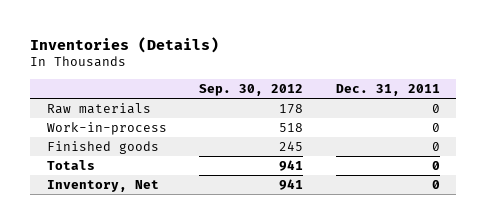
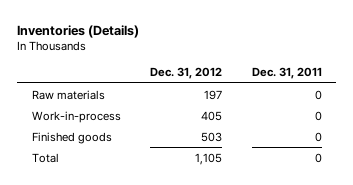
[199,83,304,96] Sep. 30, 2012 -> none
none -> [150,67,223,80] Dec. 31, 2012
[46,160,95,171] Totals -> none
[46,180,159,193] Inventory, Net -> [31,152,59,163] Total

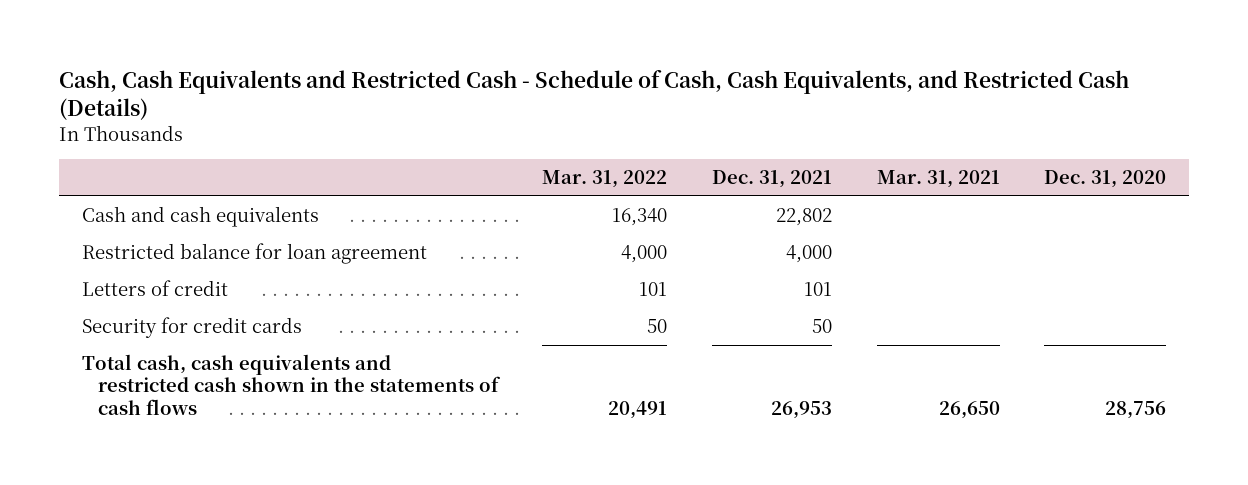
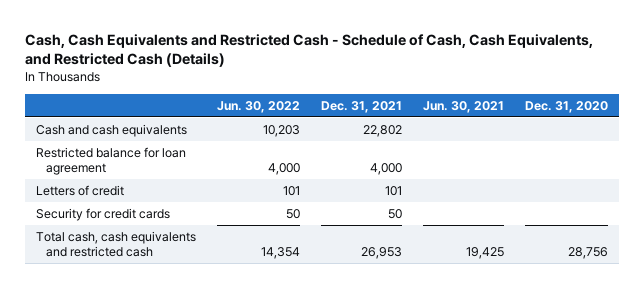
[542,170,668,189] Mar. 31, 2022 -> none
[876,170,1000,189] Mar. 31, 2021 -> none
none -> [216,100,300,113] Jun. 30, 2022
none -> [423,100,505,113] Jun. 30, 2021
[81,353,501,415] Total cash, cash equivalents and restricted cash shown in the statements of cash flows -> [35,230,196,257] Total cash, cash equivalents and restricted cash

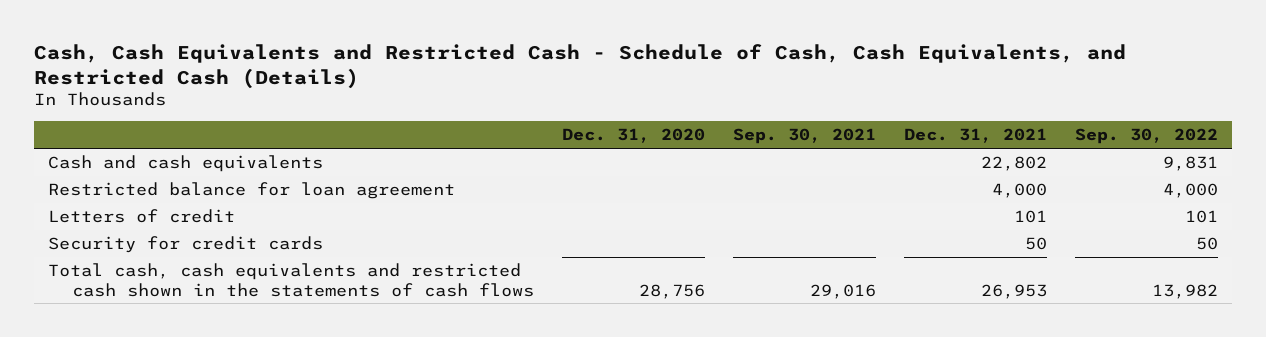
[216,100,300,113] Jun. 30, 2022 -> none
[423,100,505,113] Jun. 30, 2021 -> none
none -> [732,128,876,145] Sep. 30, 2021
none -> [1074,128,1218,145] Sep. 30, 2022
[35,230,196,257] Total cash, cash equivalents and restricted cash -> [48,262,534,297] Total cash, cash equivalents and restricted cash shown in the statements of cash flows

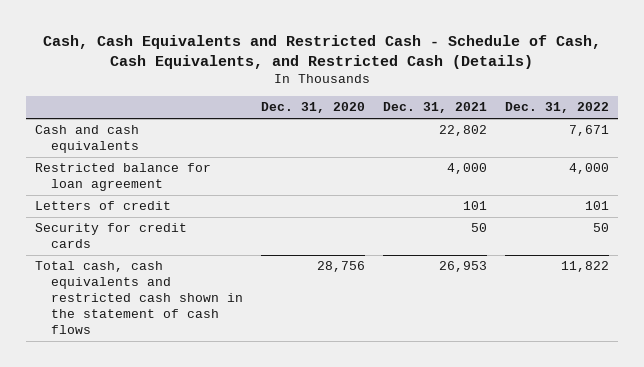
[732,128,876,145] Sep. 30, 2021 -> none
[1074,128,1218,145] Sep. 30, 2022 -> none
none -> [505,102,610,114] Dec. 31, 2022
[48,262,534,297] Total cash, cash equivalents and restricted cash shown in the statements of cash flows -> [35,261,243,335] Total cash, cash equivalents and restricted cash shown in the statement of cash flows

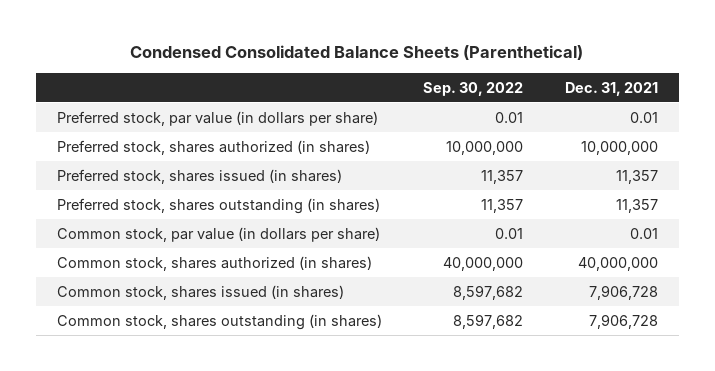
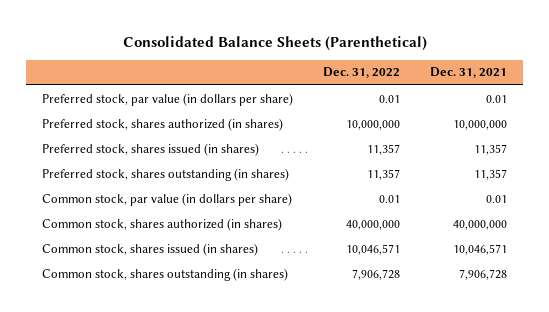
[130,45,584,61] Condensed Consolidated Balance Sheets (Parenthetical) -> [122,35,427,51] Consolidated Balance Sheets (Parenthetical)
[423,81,524,96] Sep. 30, 2022 -> none
none -> [323,67,401,79] Dec. 31, 2022
[588,284,658,300] 7,906,728 -> [453,243,508,255] 10,046,571

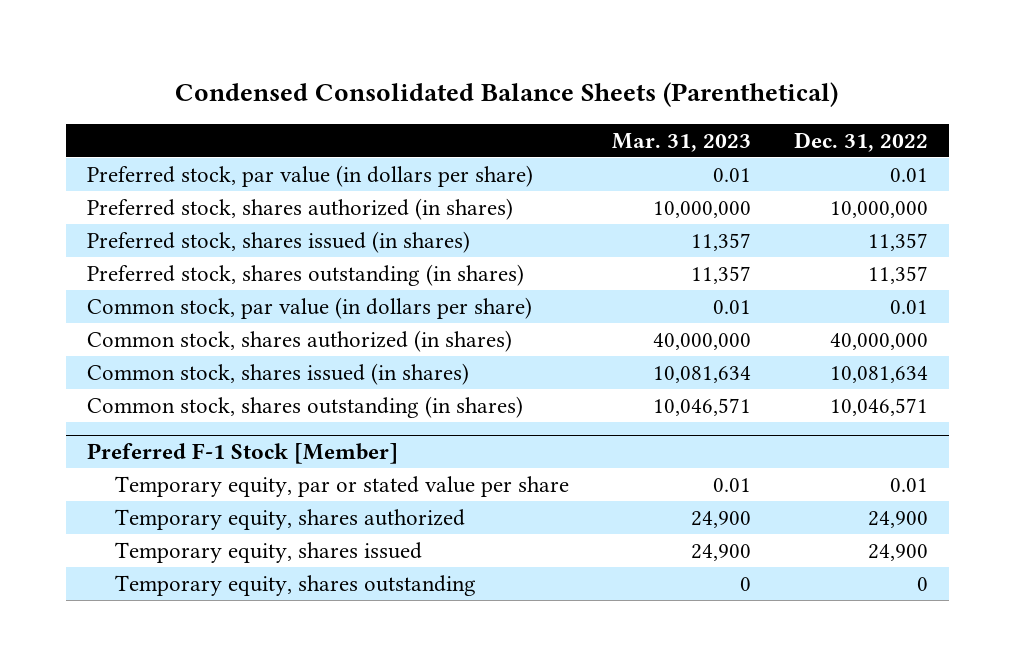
[122,35,427,51] Consolidated Balance Sheets (Parenthetical) -> [175,82,839,108] Condensed Consolidated Balance Sheets (Parenthetical)
[430,67,508,79] Dec. 31, 2021 -> none
none -> [611,133,751,153] Mar. 31, 2023
[346,243,401,255] 10,046,571 -> [829,365,928,383] 10,081,634
[352,268,401,280] 7,906,728 -> [829,397,928,416] 10,046,571
none -> [87,443,399,465] Preferred F-1 Stock [Member]
none -> [114,475,569,497] Temporary equity, par or stated value per share
none -> [114,508,465,530] Temporary equity, shares authorized
none -> [114,541,422,563] Temporary equity, shares issued
none -> [114,574,476,596] Temporary equity, shares outstanding

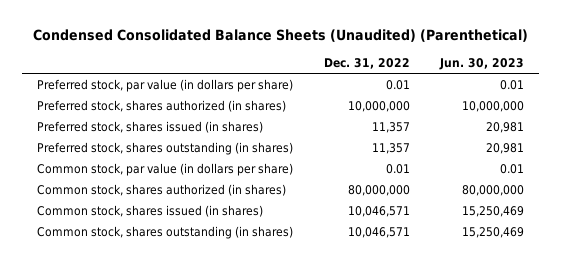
[175,82,839,108] Condensed Consolidated Balance Sheets (Parenthetical) -> [32,29,528,43] Condensed Consolidated Balance Sheets (Unaudited) (Parenthetical)
[611,133,751,153] Mar. 31, 2023 -> none
none -> [438,57,524,70] Jun. 30, 2023
[829,332,928,350] 40,000,000 -> [347,184,410,196] 80,000,000
[829,365,928,383] 10,081,634 -> [347,205,410,217] 10,046,571
[87,443,399,465] Preferred F-1 Stock [Member] -> none
[114,475,569,497] Temporary equity, par or stated value per share -> none
[114,508,465,530] Temporary equity, shares authorized -> none
[114,541,422,563] Temporary equity, shares issued -> none
[114,574,476,596] Temporary equity, shares outstanding -> none

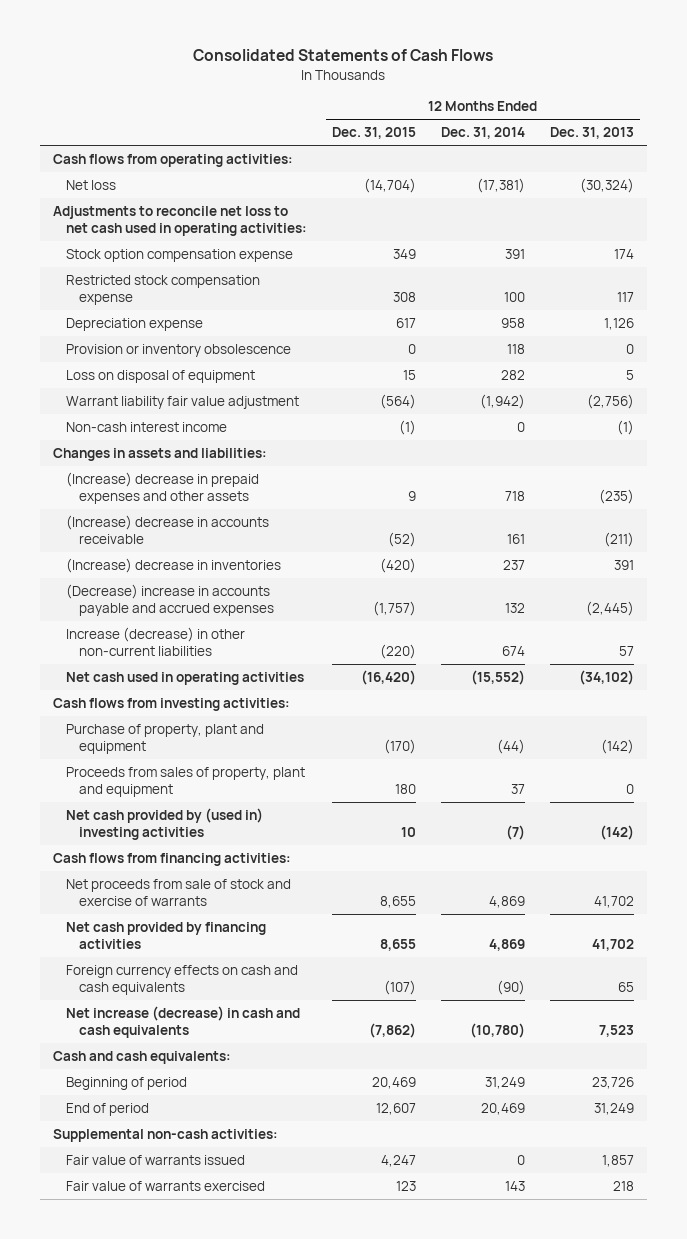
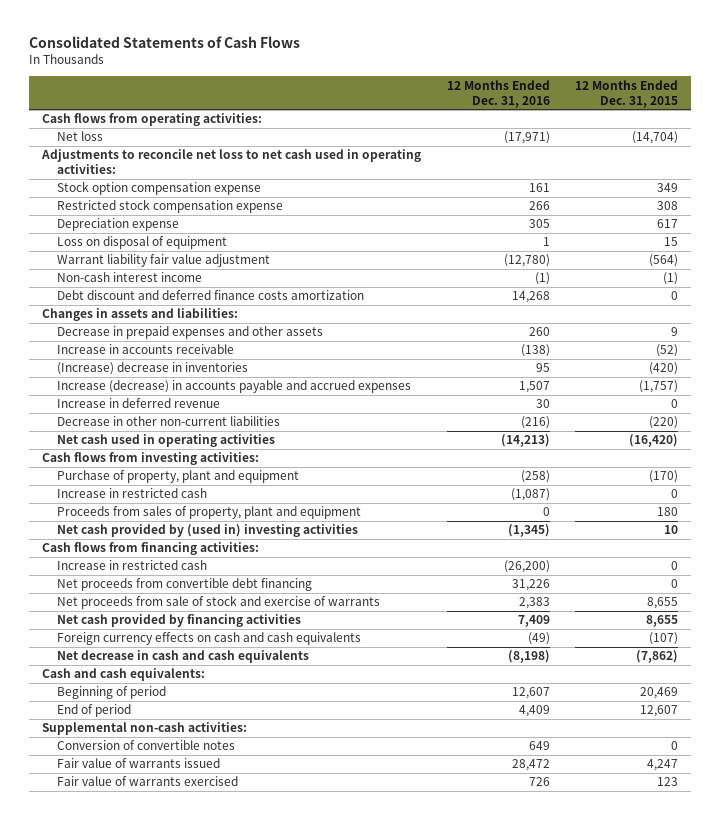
[441,127,526,140] Dec. 31, 2014 -> none
[550,127,635,140] Dec. 31, 2013 -> none
none -> [446,79,550,108] 12 Months Ended Dec. 31, 2016
[65,343,291,357] Provision or inventory obsolescence -> none
none -> [56,290,364,301] Debt discount and deferred finance costs amortization
[65,471,259,505] (Increase) decrease in prepaid expenses and other assets -> [56,326,323,340] Decrease in prepaid expenses and other assets
[65,514,269,545] (Increase) decrease in accounts receivable -> [56,344,234,355] Increase in accounts receivable
[65,583,275,617] (Decrease) increase in accounts payable and accrued expenses -> [56,380,411,394] Increase (decrease) in accounts payable and accrued expenses
none -> [56,398,220,409] Increase in deferred revenue
[65,626,245,657] Increase (decrease) in other non-current liabilities -> [56,416,280,427] Decrease in other non-current liabilities
none -> [56,488,207,499] Increase in restricted cash
none -> [56,560,207,571] Increase in restricted cash
none -> [56,578,312,592] Net proceeds from convertible debt financing
[65,1005,300,1039] Net increase (decrease) in cash and cash equivalents -> [56,650,309,664] Net decrease in cash and cash equivalents
none -> [56,740,235,751] Conversion of convertible notes

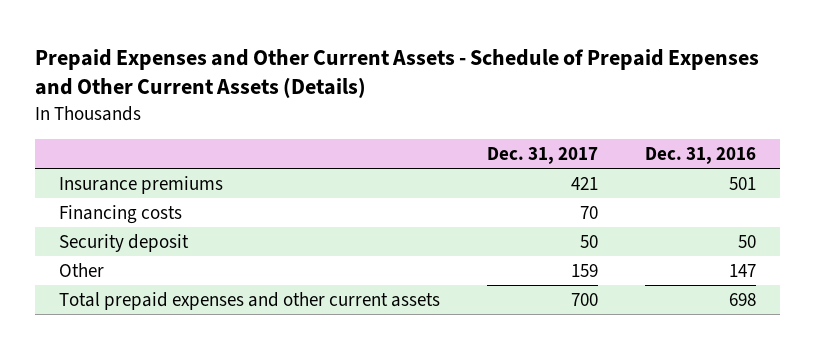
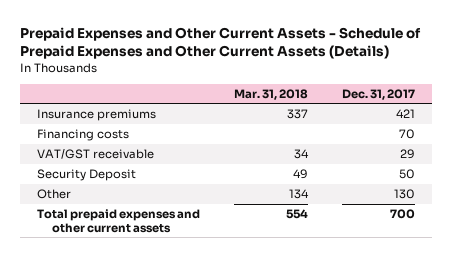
[645,146,757,164] Dec. 31, 2016 -> none
none -> [234,88,309,100] Mar. 31, 2018
none -> [37,149,155,160] VAT/GST receivable
[58,233,189,252] Security deposit -> [37,169,137,182] Security Deposit
[571,263,599,277] 159 -> [394,189,416,200] 130

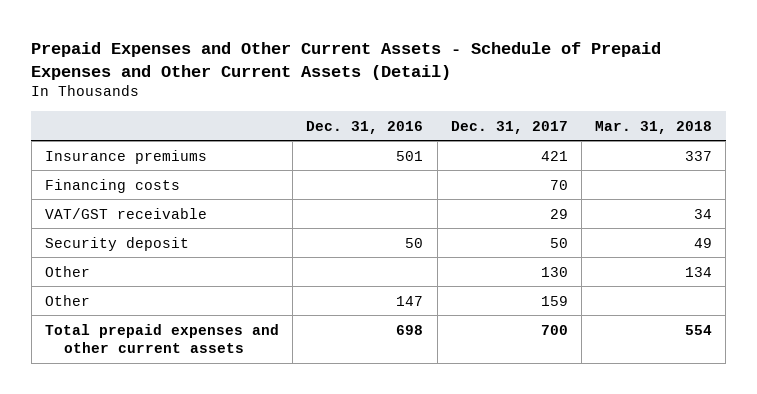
[20,27,422,60] Prepaid Expenses and Other Current Assets - Schedule of Prepaid Expenses and Other Current Assets (Details) -> [31,42,662,80] Prepaid Expenses and Other Current Assets - Schedule of Prepaid Expenses and Other Current Assets (Detail)
none -> [306,120,424,134] Dec. 31, 2016
[37,169,137,182] Security Deposit -> [45,236,190,251] Security deposit
none -> [45,294,91,306] Other

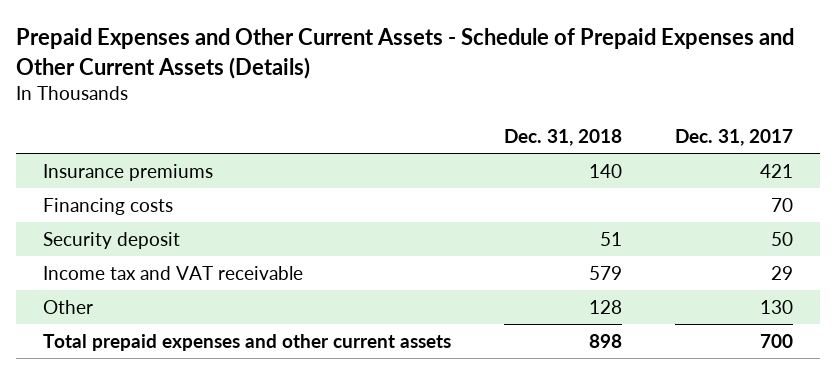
[31,42,662,80] Prepaid Expenses and Other Current Assets - Schedule of Prepaid Expenses and Other Current Assets (Detail) -> [16,28,795,79] Prepaid Expenses and Other Current Assets - Schedule of Prepaid Expenses and Other Current Assets (Details)
[306,120,424,134] Dec. 31, 2016 -> none
[595,120,713,134] Mar. 31, 2018 -> none
none -> [503,128,622,146] Dec. 31, 2018
[45,207,208,219] VAT/GST receivable -> none
none -> [42,266,303,281] Income tax and VAT receivable
[45,294,91,306] Other -> none

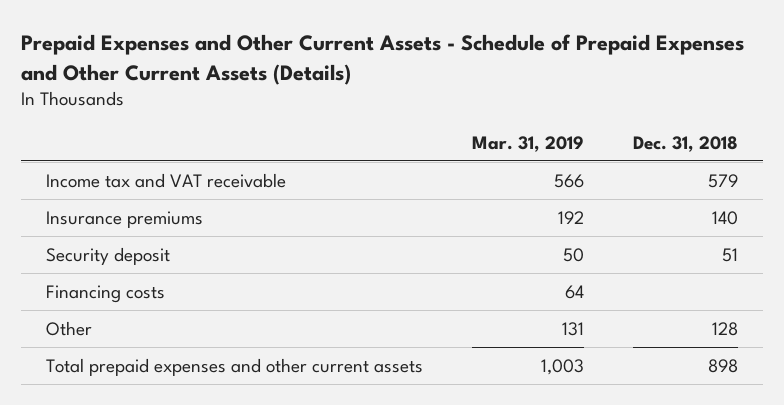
[675,128,794,146] Dec. 31, 2017 -> none
none -> [471,135,584,152] Mar. 31, 2019
[42,266,303,281] Income tax and VAT receivable -> [45,172,286,188] Income tax and VAT receivable
[42,198,173,216] Financing costs -> [45,284,165,303] Financing costs

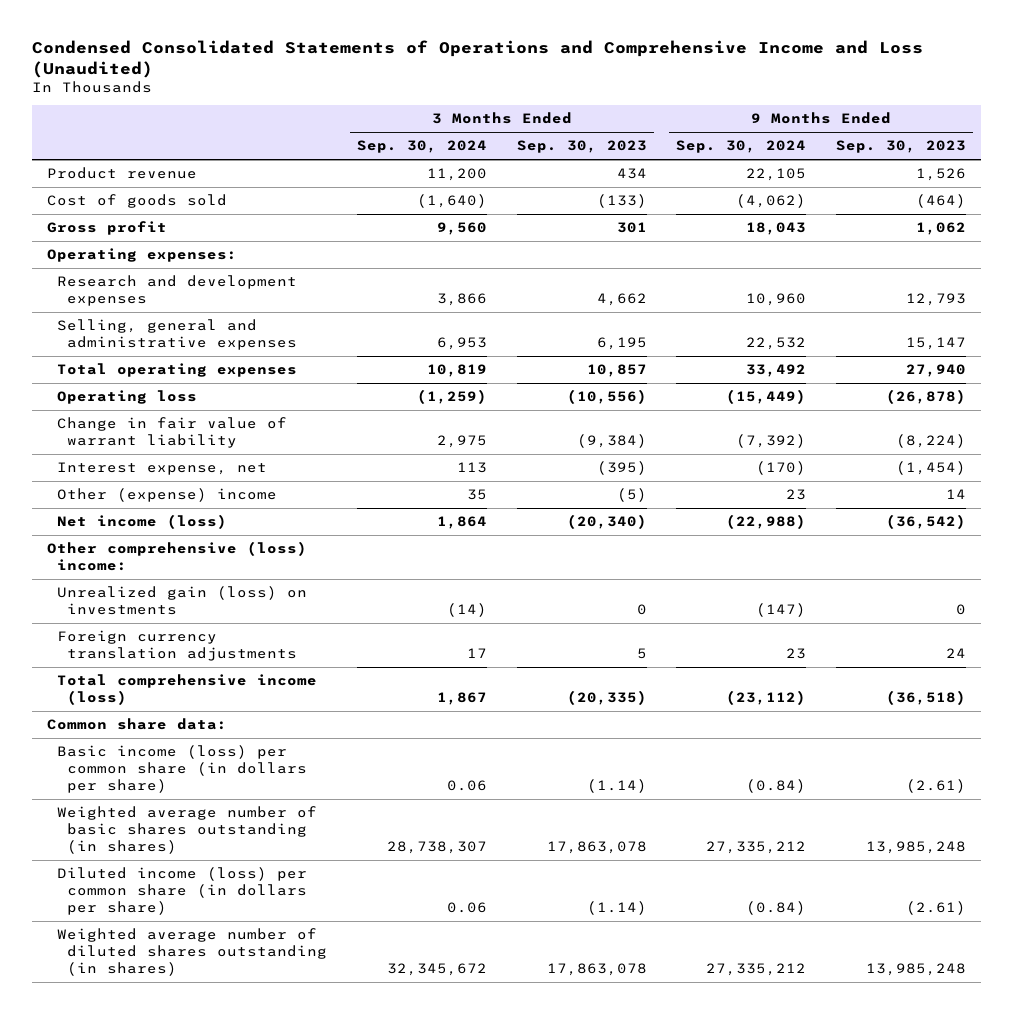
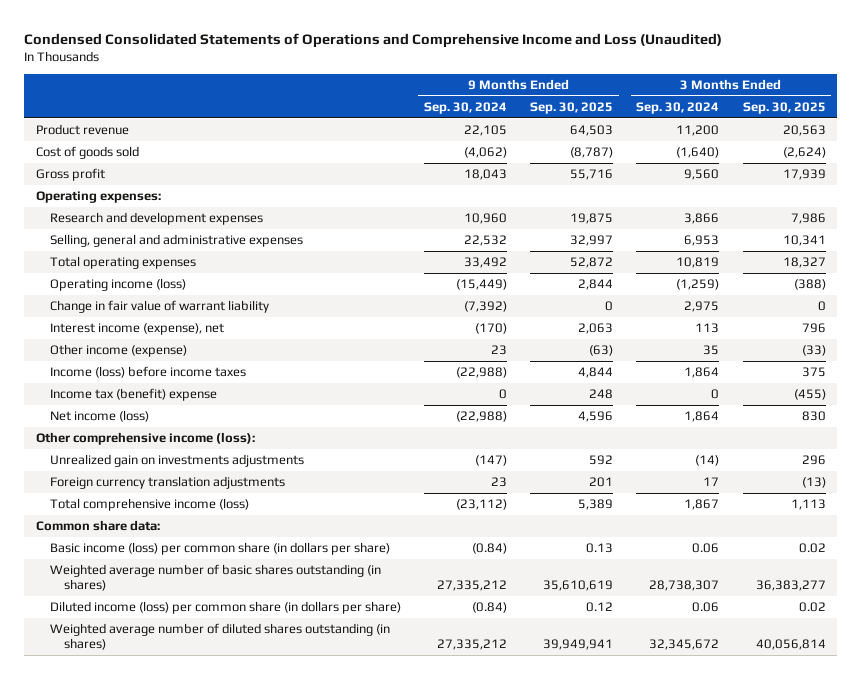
[516,140,647,154] Sep. 30, 2023 -> none
[836,140,967,154] Sep. 30, 2023 -> none
none -> [530,101,614,114] Sep. 30, 2025
none -> [742,101,826,114] Sep. 30, 2025
[57,390,198,405] Operating loss -> [49,278,186,292] Operating income (loss)
[57,462,268,476] Interest expense, net -> [49,323,224,336] Interest income (expense), net
[57,488,278,503] Other (expense) income -> [49,344,187,358] Other income (expense)
none -> [49,366,246,379] Income (loss) before income taxes
none -> [49,388,217,402] Income tax (benefit) expense
[47,541,308,572] Other comprehensive (loss) income: -> [35,432,255,446] Other comprehensive income (loss):
[57,586,308,616] Unrealized gain (loss) on investments -> [49,454,304,468] Unrealized gain on investments adjustments

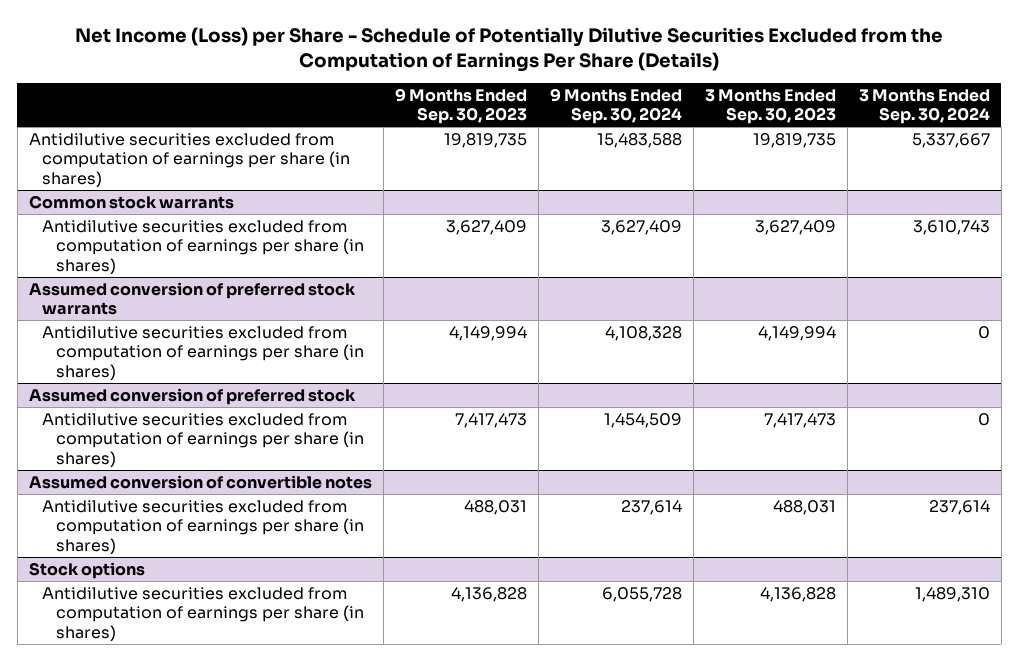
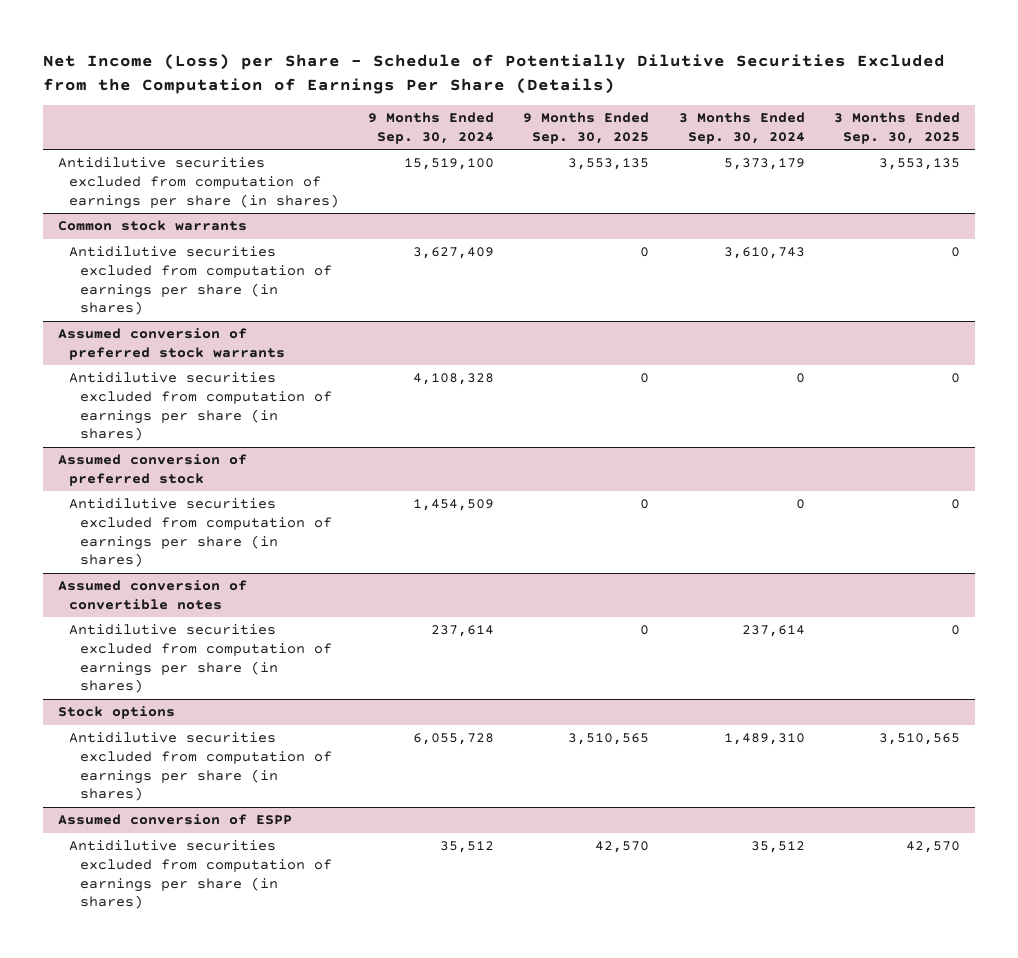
[394,87,527,125] 9 Months Ended Sep. 30, 2023 -> none
[704,88,836,125] 3 Months Ended Sep. 30, 2023 -> none
none -> [523,112,650,144] 9 Months Ended Sep. 30, 2025
none -> [834,112,961,144] 3 Months Ended Sep. 30, 2025
[596,132,682,148] 15,483,588 -> [404,158,495,171] 15,519,100
[911,132,990,148] 5,337,667 -> [723,158,805,171] 5,373,179
none -> [57,814,292,826] Assumed conversion of ESPP
none -> [68,840,332,910] Antidilutive securities excluded from computation of earnings per share (in shares)

